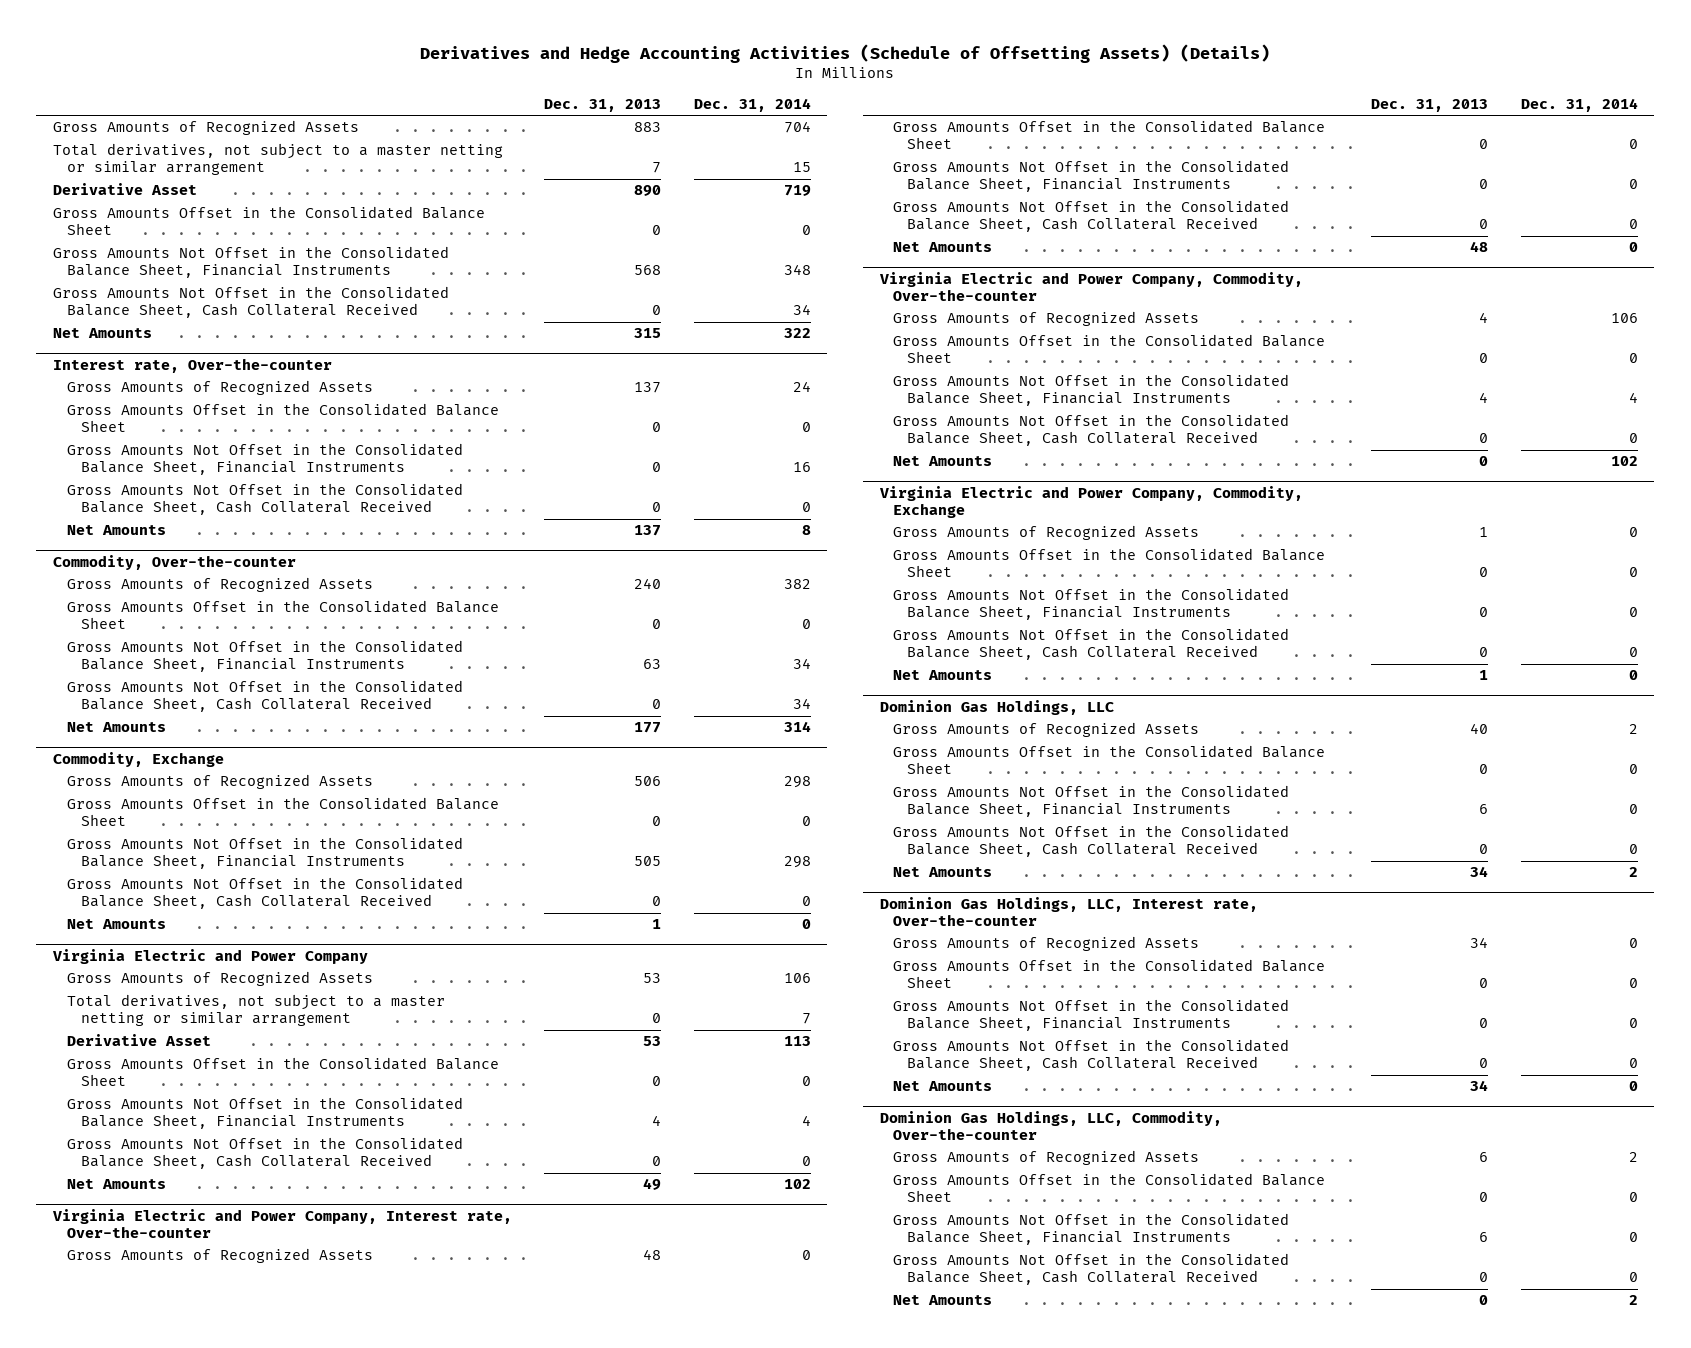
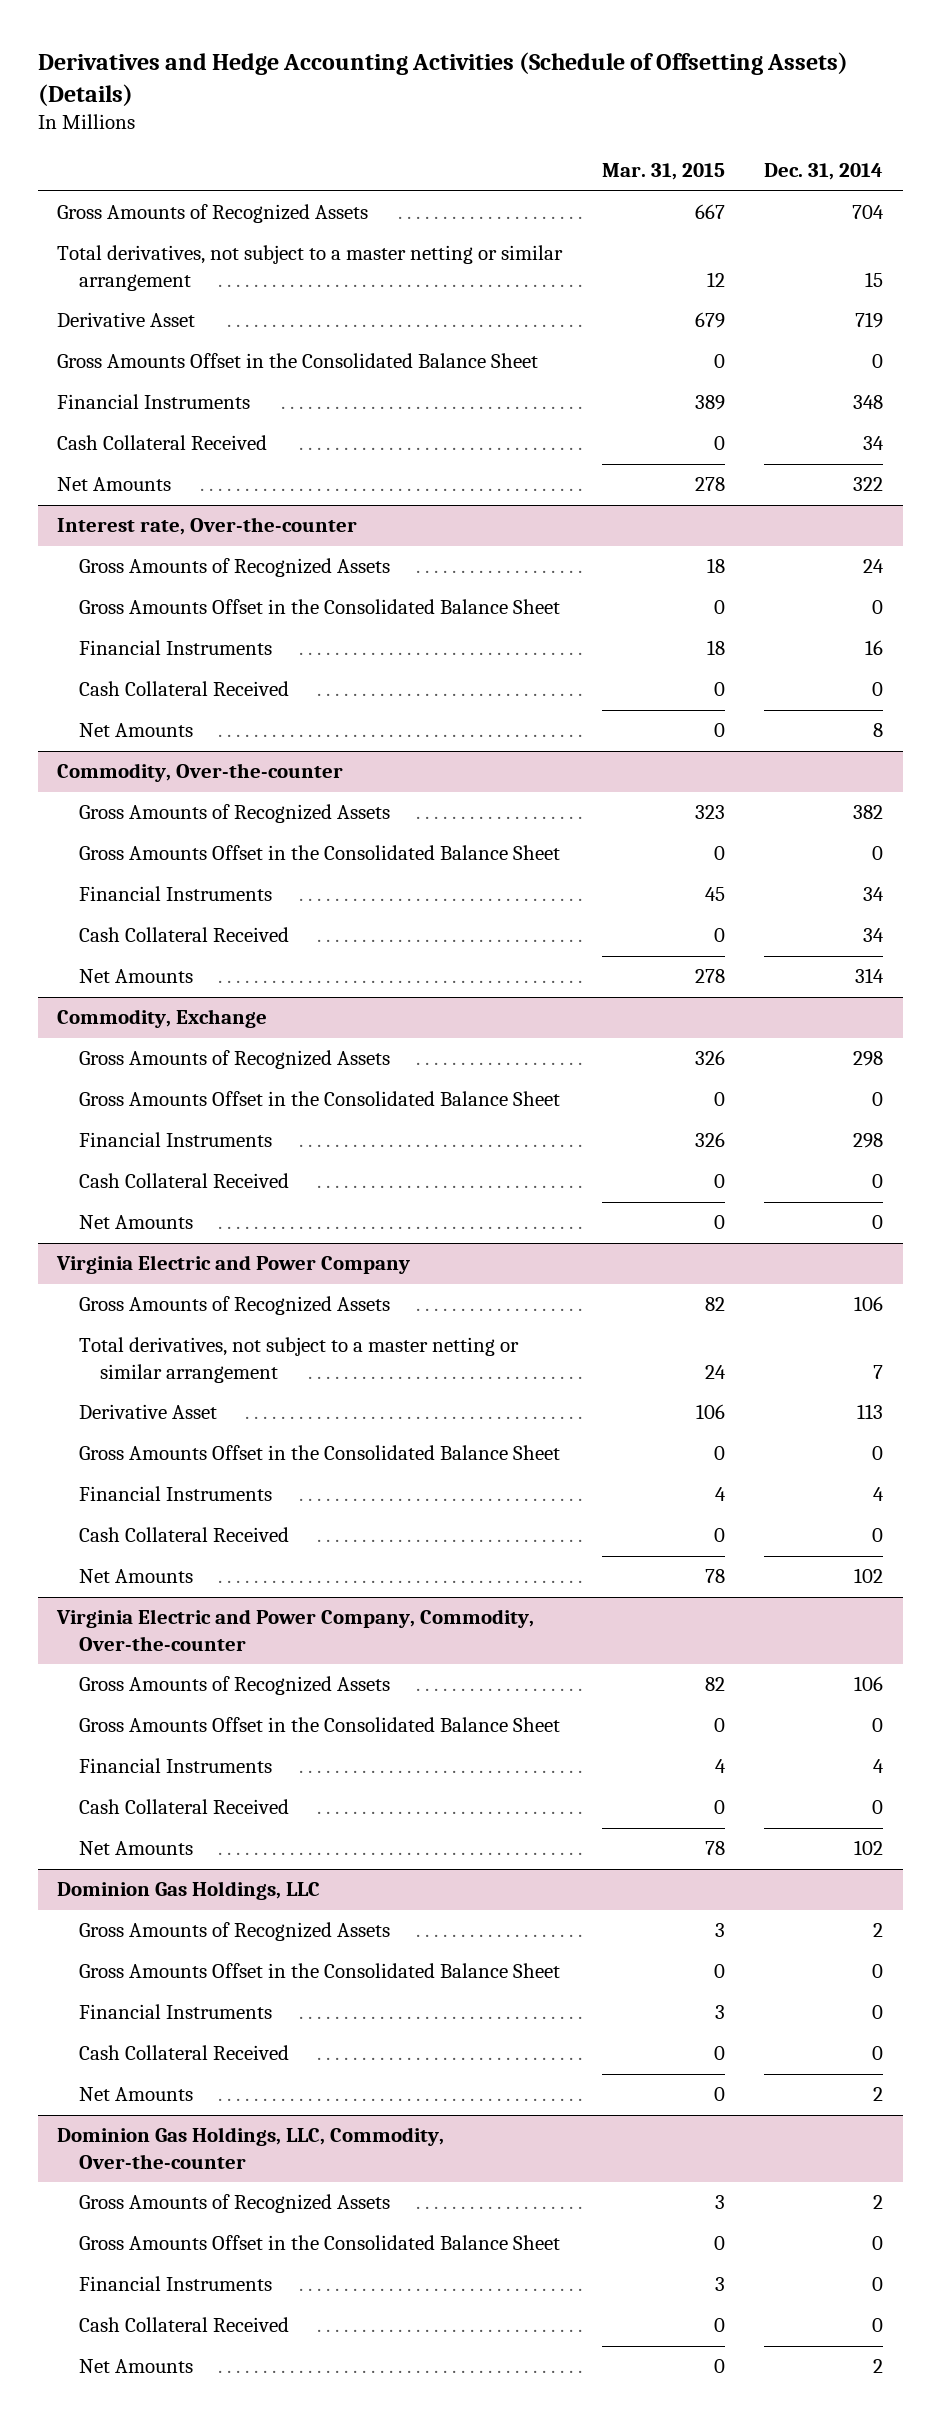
[544,98,662,112] Dec. 31, 2013 -> none
none -> [601,163,725,181] Mar. 31, 2015
[52,246,449,279] Gross Amounts Not Offset in the Consolidated Balance Sheet, Financial Instruments -> [57,394,251,410] Financial Instruments
[52,286,449,319] Gross Amounts Not Offset in the Consolidated Balance Sheet, Cash Collateral Received -> [57,435,268,451] Cash Collateral Received
[66,443,463,476] Gross Amounts Not Offset in the Consolidated Balance Sheet, Financial Instruments -> [78,640,272,656] Financial Instruments
[66,483,463,516] Gross Amounts Not Offset in the Consolidated Balance Sheet, Cash Collateral Received -> [78,681,289,697] Cash Collateral Received
[66,640,463,673] Gross Amounts Not Offset in the Consolidated Balance Sheet, Financial Instruments -> [78,886,272,902] Financial Instruments
[66,680,463,713] Gross Amounts Not Offset in the Consolidated Balance Sheet, Cash Collateral Received -> [78,927,289,943] Cash Collateral Received
[66,837,463,870] Gross Amounts Not Offset in the Consolidated Balance Sheet, Financial Instruments -> [78,1132,272,1148] Financial Instruments
[66,877,463,910] Gross Amounts Not Offset in the Consolidated Balance Sheet, Cash Collateral Received -> [78,1173,289,1189] Cash Collateral Received
[66,1097,463,1130] Gross Amounts Not Offset in the Consolidated Balance Sheet, Financial Instruments -> [78,1486,272,1502] Financial Instruments
[66,1137,463,1170] Gross Amounts Not Offset in the Consolidated Balance Sheet, Cash Collateral Received -> [78,1527,289,1543] Cash Collateral Received
[52,1208,512,1238] Virginia Electric and Power Company, Interest rate, Over-the-counter -> none
[66,1248,373,1264] Gross Amounts of Recognized Assets -> none
[893,120,1326,150] Gross Amounts Offset in the Consolidated Balance Sheet -> none
[893,160,1290,193] Gross Amounts Not Offset in the Consolidated Balance Sheet, Financial Instruments -> none
[893,200,1290,233] Gross Amounts Not Offset in the Consolidated Balance Sheet, Cash Collateral Received -> none
[893,242,993,253] Net Amounts -> none
[893,374,1290,407] Gross Amounts Not Offset in the Consolidated Balance Sheet, Financial Instruments -> [78,1758,272,1774] Financial Instruments
[893,414,1290,447] Gross Amounts Not Offset in the Consolidated Balance Sheet, Cash Collateral Received -> [78,1799,289,1815] Cash Collateral Received
[879,485,1303,518] Virginia Electric and Power Company, Commodity, Exchange -> none
[893,525,1200,541] Gross Amounts of Recognized Assets -> none
[893,548,1326,578] Gross Amounts Offset in the Consolidated Balance Sheet -> none
[893,588,1290,621] Gross Amounts Not Offset in the Consolidated Balance Sheet, Financial Instruments -> none
[893,628,1290,661] Gross Amounts Not Offset in the Consolidated Balance Sheet, Cash Collateral Received -> none
[893,670,993,681] Net Amounts -> none
[893,785,1290,818] Gross Amounts Not Offset in the Consolidated Balance Sheet, Financial Instruments -> [78,2004,272,2020] Financial Instruments
[893,825,1290,858] Gross Amounts Not Offset in the Consolidated Balance Sheet, Cash Collateral Received -> [78,2045,289,2061] Cash Collateral Received
[879,896,1258,926] Dominion Gas Holdings, LLC, Interest rate, Over-the-counter -> none
[893,936,1200,952] Gross Amounts of Recognized Assets -> none
[893,959,1326,989] Gross Amounts Offset in the Consolidated Balance Sheet -> none
[893,999,1290,1032] Gross Amounts Not Offset in the Consolidated Balance Sheet, Financial Instruments -> none
[893,1039,1290,1072] Gross Amounts Not Offset in the Consolidated Balance Sheet, Cash Collateral Received -> none
[893,1081,993,1092] Net Amounts -> none
[893,1213,1290,1246] Gross Amounts Not Offset in the Consolidated Balance Sheet, Financial Instruments -> [78,2276,272,2292] Financial Instruments
[893,1253,1290,1286] Gross Amounts Not Offset in the Consolidated Balance Sheet, Cash Collateral Received -> [78,2317,289,2333] Cash Collateral Received

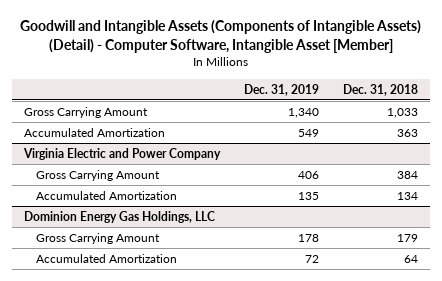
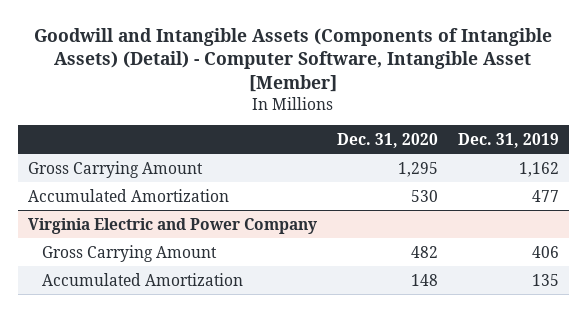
[342,83,418,96] Dec. 31, 2018 -> none
none -> [336,132,438,148] Dec. 31, 2020
[287,108,319,119] 1,340 -> [518,161,559,177] 1,162
[297,129,319,138] 549 -> [531,189,559,202] 477
[23,211,215,224] Dominion Energy Gas Holdings, LLC -> none
[35,233,160,245] Gross Carrying Amount -> none
[35,254,177,264] Accumulated Amortization -> none

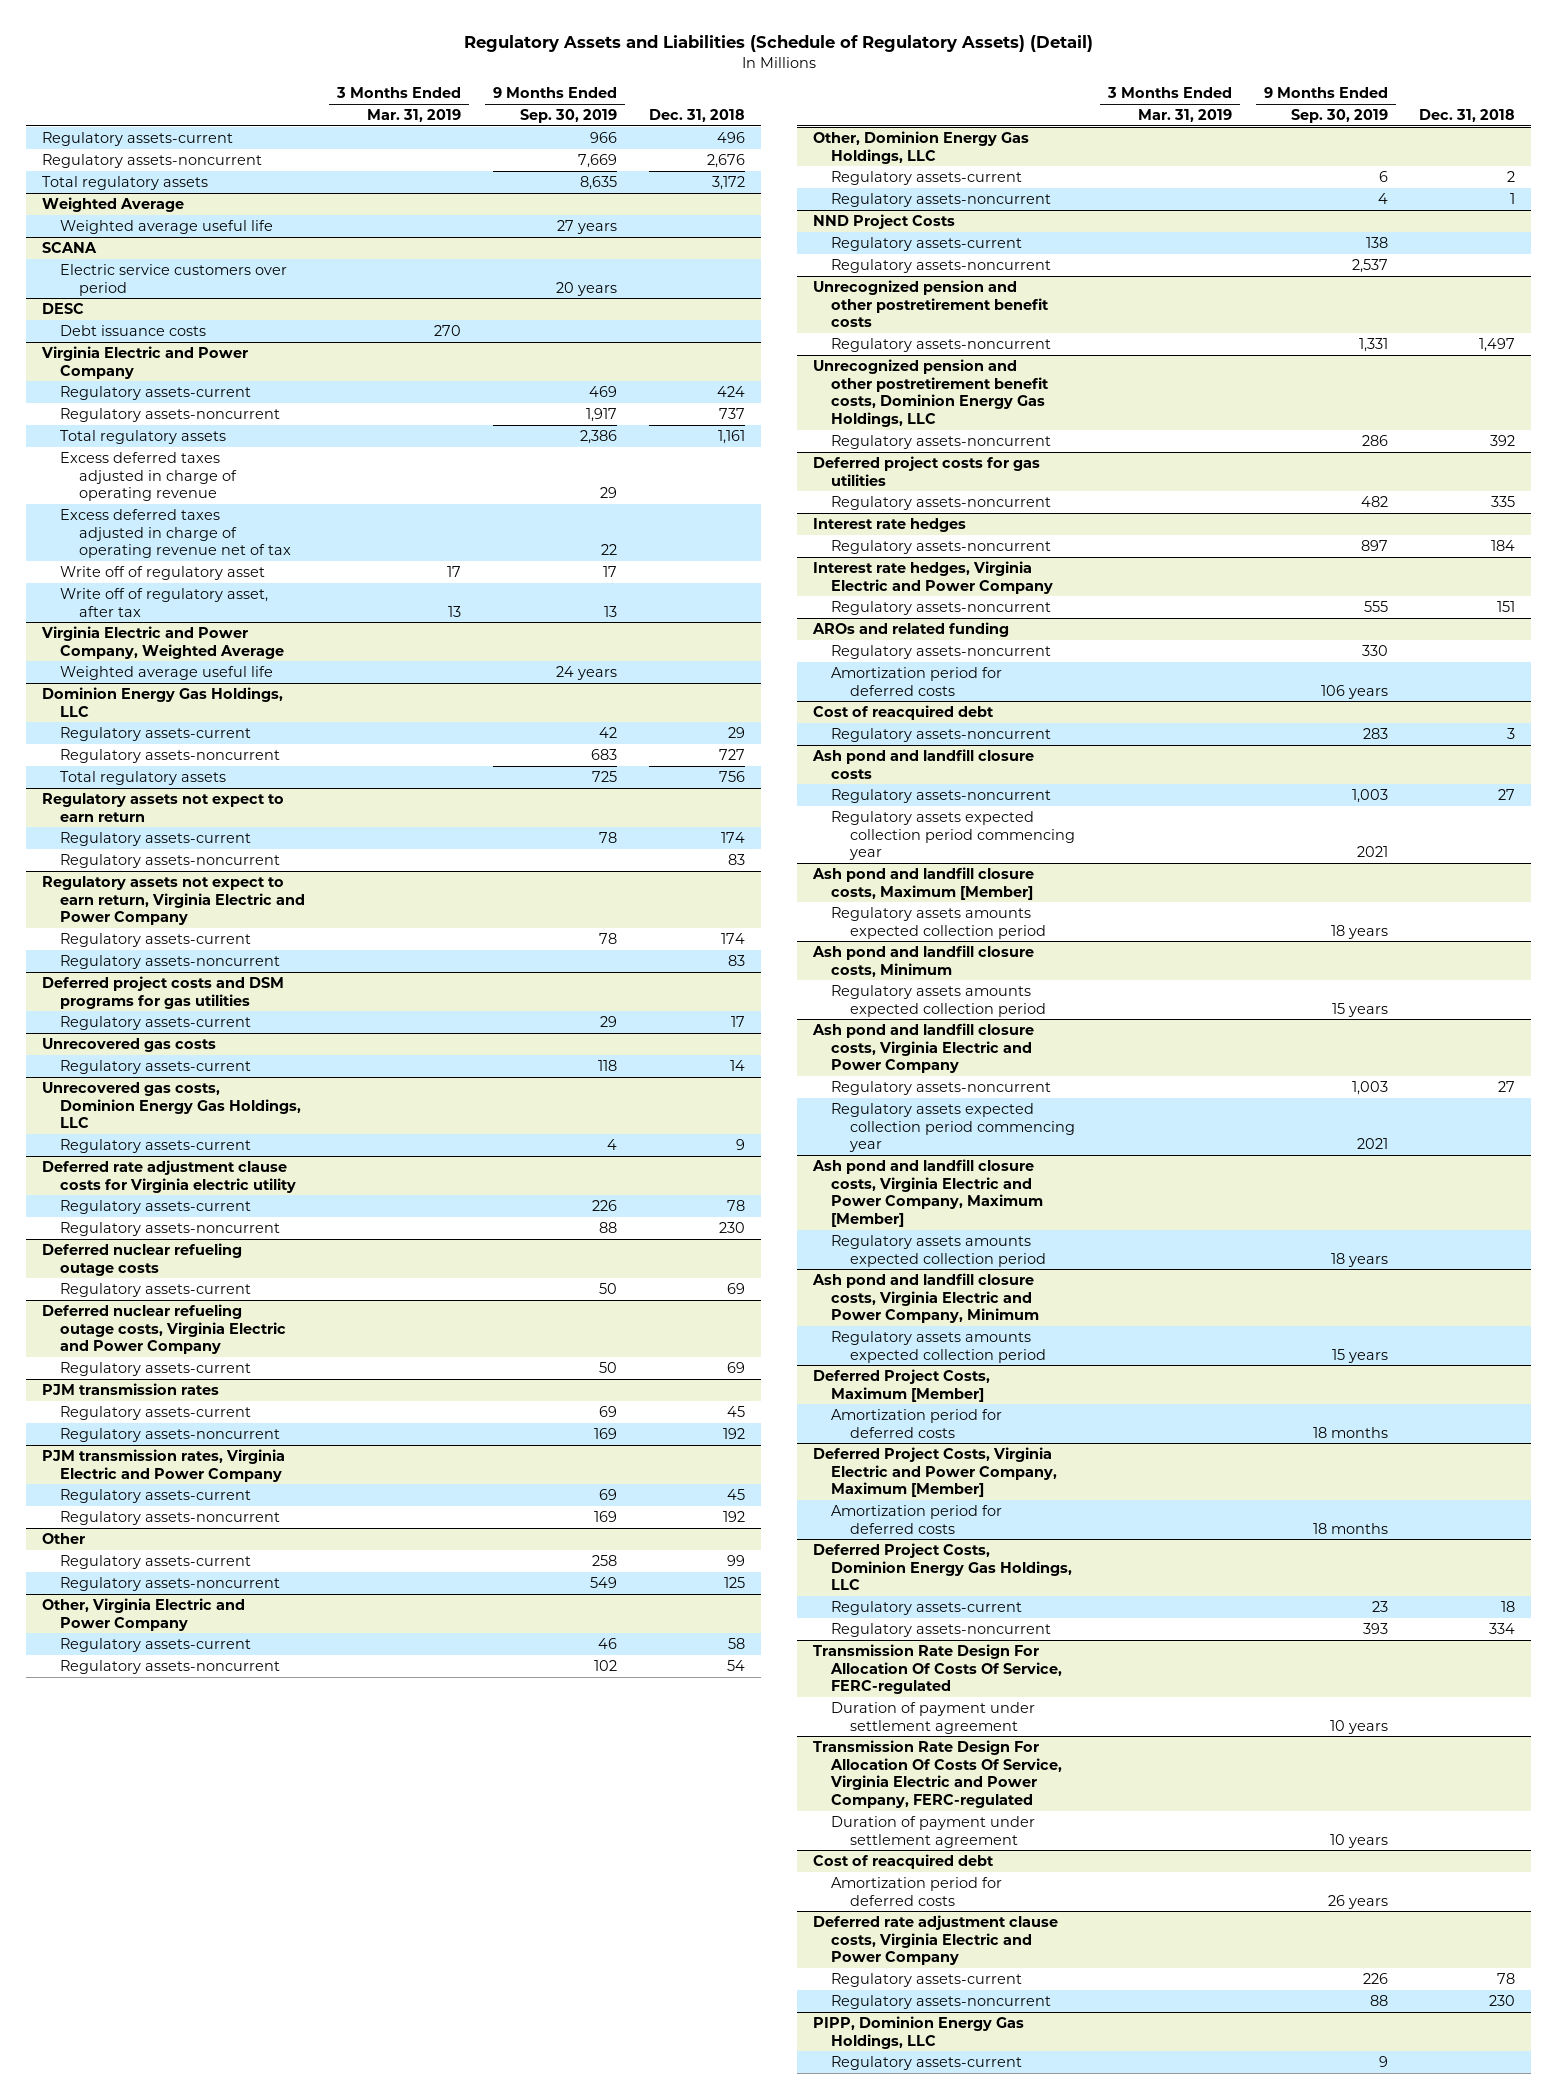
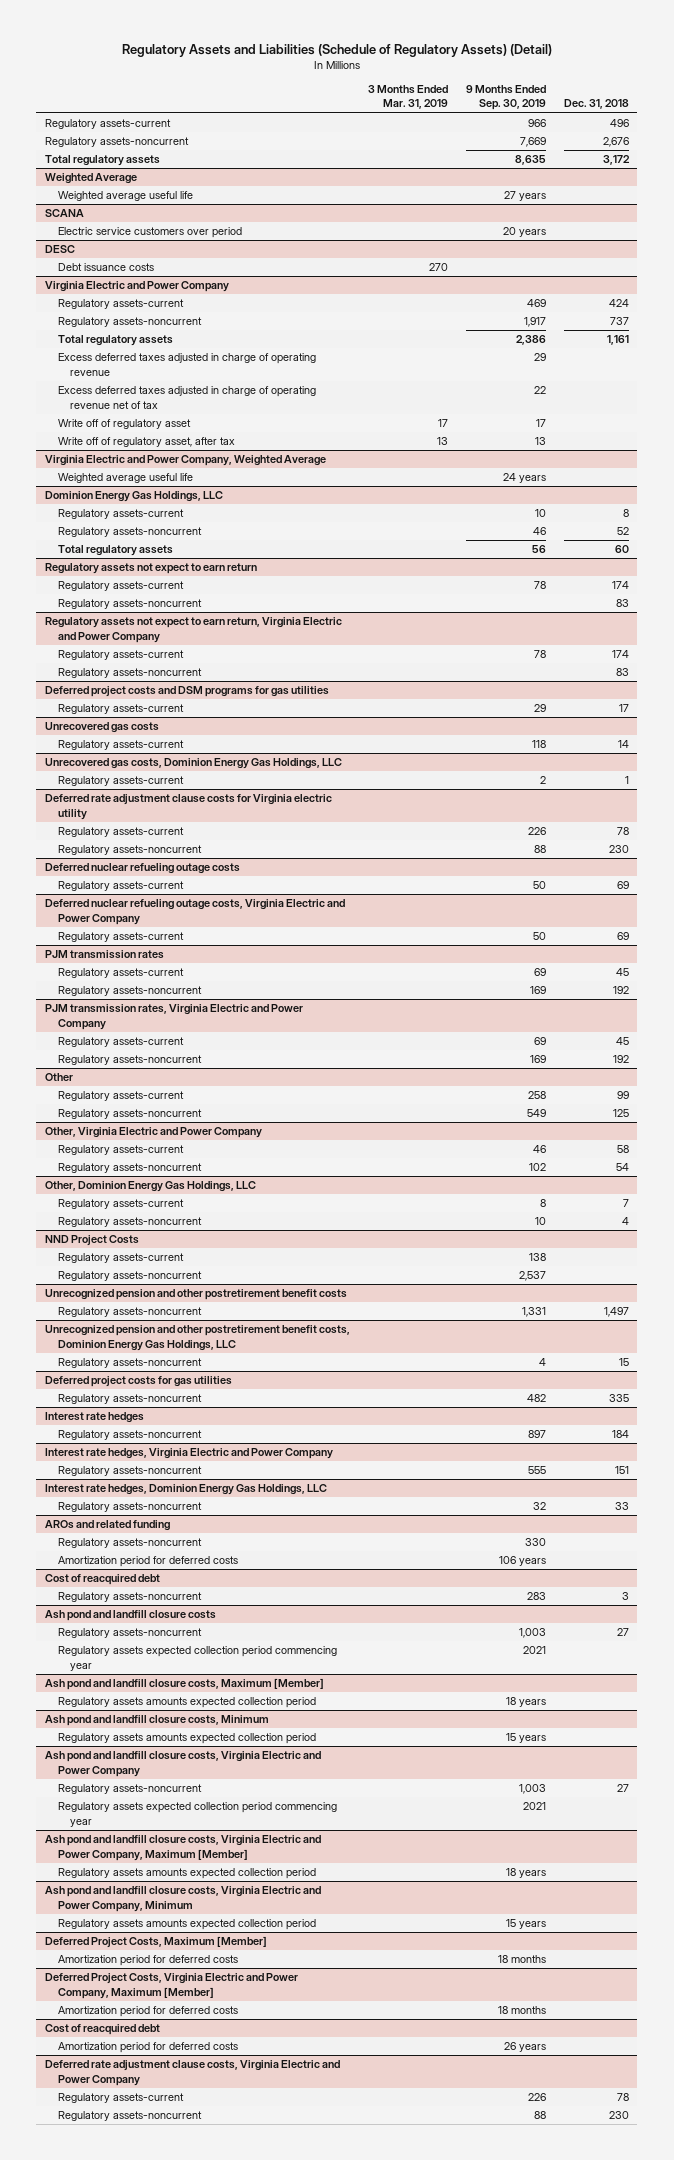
[598,726,617,738] 42 -> [534,509,546,518] 10
[727,726,745,738] 29 -> [622,509,629,518] 8
[590,748,617,760] 683 -> [532,527,546,536] 46
[718,748,745,760] 727 -> [616,527,629,536] 52
[591,770,617,782] 725 -> [531,545,546,554] 56
[718,770,745,782] 756 -> [614,545,629,554] 60
[606,1138,617,1150] 4 -> [539,776,546,785] 2
[735,1138,745,1150] 9 -> [624,776,629,785] 1
[1378,170,1388,182] 6 -> [539,1199,546,1208] 8
[1507,170,1516,182] 2 -> [622,1199,629,1208] 7
[1377,192,1388,204] 4 -> [534,1217,546,1226] 10
[1510,192,1516,204] 1 -> [621,1217,629,1226] 4
[1361,434,1388,446] 286 -> [538,1358,546,1367] 4
[1490,434,1516,446] 392 -> [618,1358,629,1367] 15
none -> [45,1484,328,1496] Interest rate hedges, Dominion Energy Gas Holdings, LLC
none -> [57,1502,202,1513] Regulatory assets-noncurrent
[812,1542,1073,1591] Deferred Project Costs, Dominion Energy Gas Holdings, LLC -> none
[831,1600,1023,1615] Regulatory assets-current -> none
[831,1622,1052,1637] Regulatory assets-noncurrent -> none
[812,1643,1063,1695] Transmission Rate Design For Allocation Of Costs Of Service, FERC-regulated -> none
[831,1701,1036,1734] Duration of payment under settlement agreement -> none
[812,1739,1063,1809] Transmission Rate Design For Allocation Of Costs Of Service, Virginia Electric and Power Company, FERC-regulated -> none
[831,1815,1036,1848] Duration of payment under settlement agreement -> none
[812,2015,1024,2049] PIPP, Dominion Energy Gas Holdings, LLC -> none
[831,2055,1023,2070] Regulatory assets-current -> none

